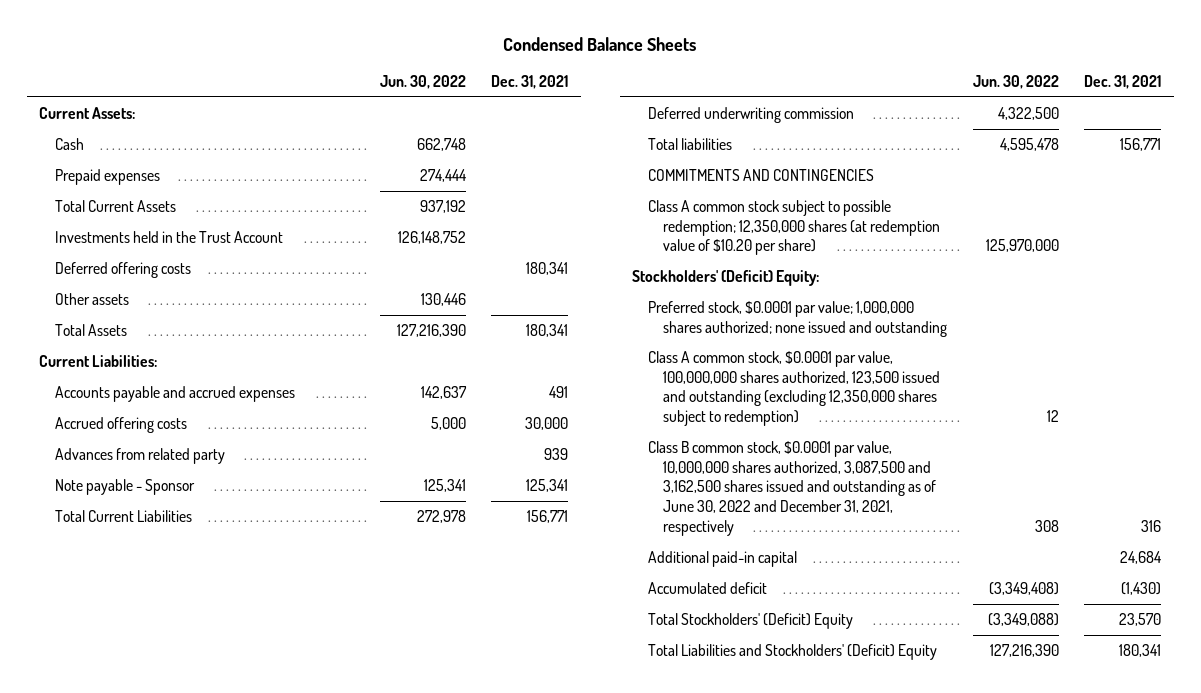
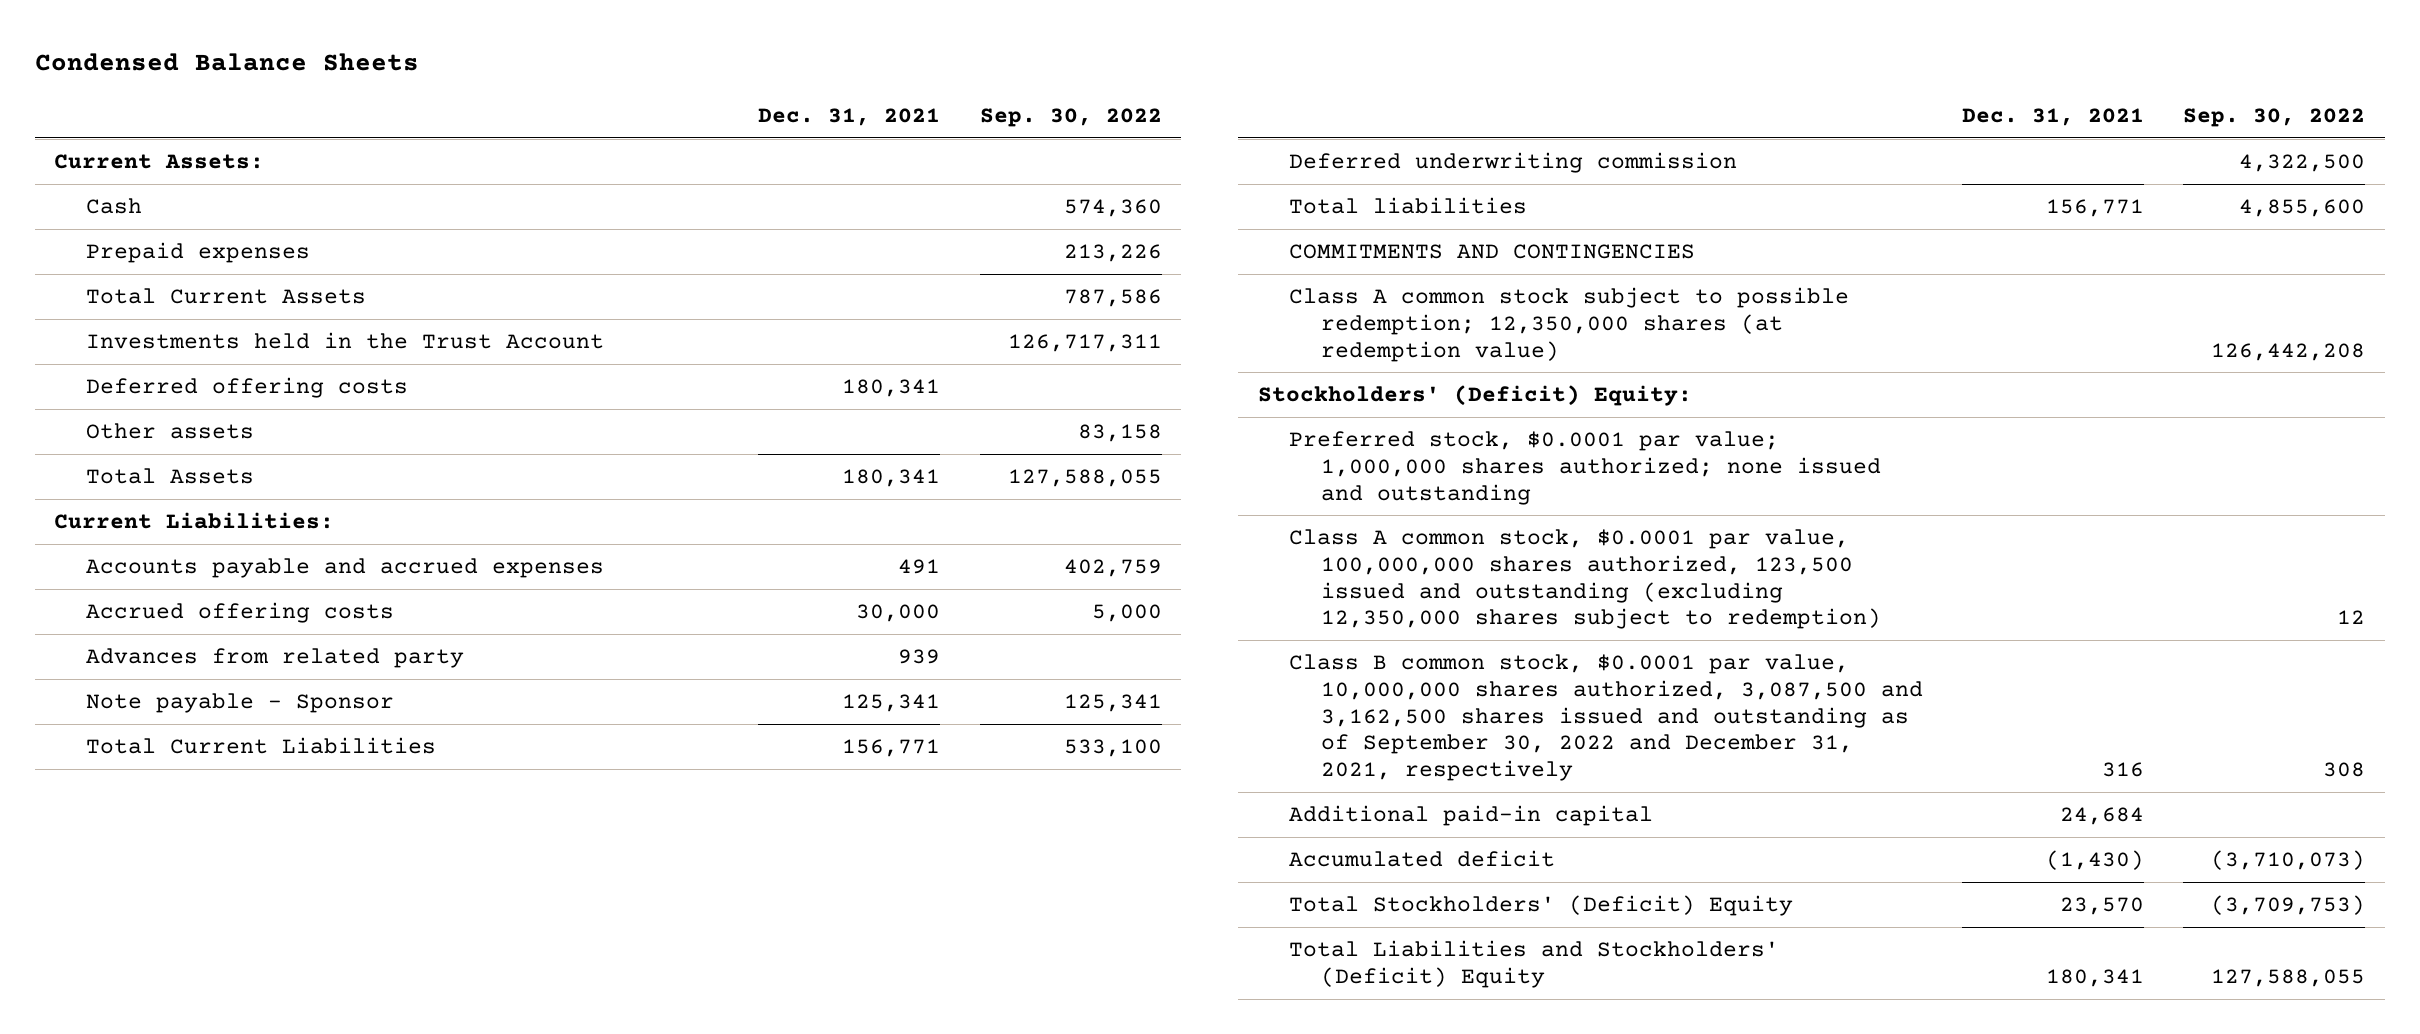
[379,74,466,89] Jun. 30, 2022 -> none
none -> [979,107,1162,127] Sep. 30, 2022
[647,199,941,256] Class A common stock subject to possible redemption; 12,350,000 shares (at redemption value of $10.20 per share) -> [1289,286,1850,362] Class A common stock subject to possible redemption; 12,350,000 shares (at redemption value)
[647,440,937,536] Class B common stock, $0.0001 par value, 10,000,000 shares authorized, 3,087,500 and 3,162,500 shares issued and outstanding as of June 30, 2022 and December 31, 2021, respectively -> [1289,653,1923,782] Class B common stock, $0.0001 par value, 10,000,000 shares authorized, 3,087,500 and 3,162,500 shares issued and outstanding as of September 30, 2022 and December 31, 2021, respectively

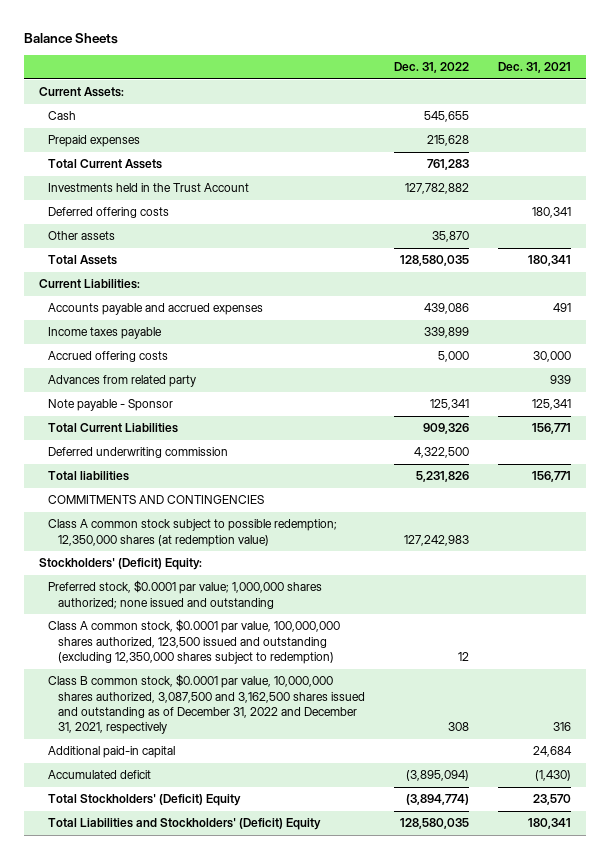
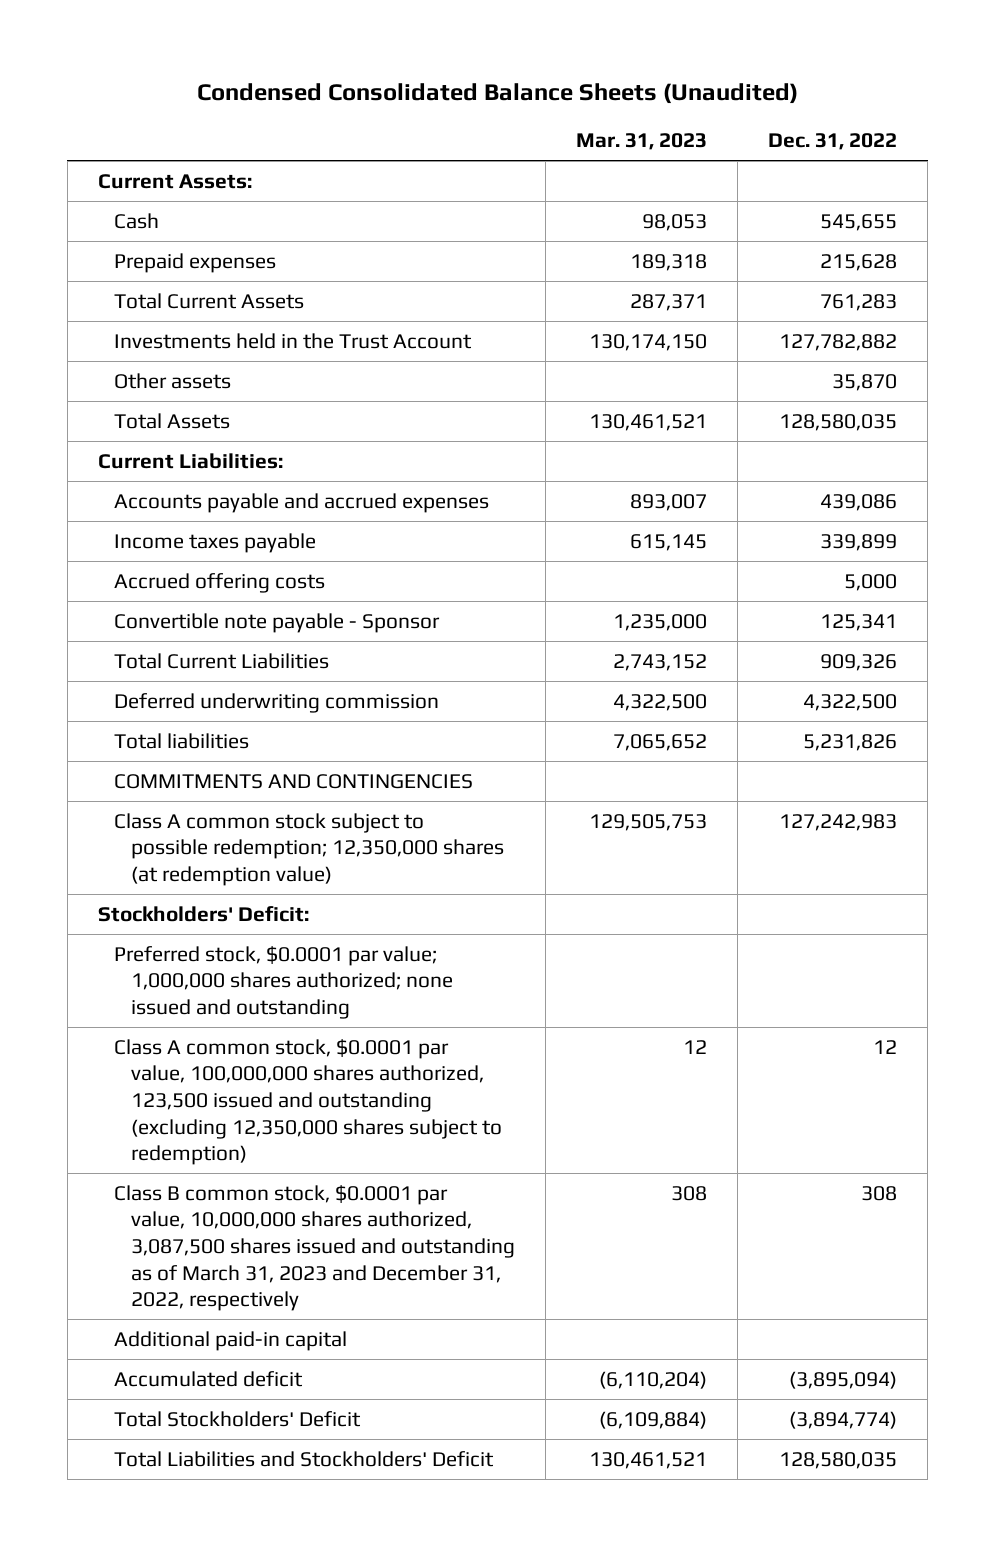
[24,32,119,44] Balance Sheets -> [196,82,798,104] Condensed Consolidated Balance Sheets (Unaudited)
[498,62,572,74] Dec. 31, 2021 -> none
none -> [576,133,708,151] Mar. 31, 2023
[48,207,170,219] Deferred offering costs -> none
[48,375,197,388] Advances from related party -> none
[48,399,174,412] Note payable - Sponsor -> [114,612,441,633] Convertible note payable - Sponsor
[38,558,202,571] Stockholders' (Deficit) Equity: -> [97,905,309,922] Stockholders' Deficit:
[48,674,365,735] Class B common stock, $0.0001 par value, 10,000,000 shares authorized, 3,087,500 and 3,162,500 shares issued and outstanding as of December 31, 2022 and December 31, 2021, respectively -> [114,1184,515,1312] Class B common stock, $0.0001 par value, 10,000,000 shares authorized, 3,087,500 shares issued and outstanding as of March 31, 2023 and December 31, 2022, respectively
[48,794,242,807] Total Stockholders' (Deficit) Equity -> [114,1410,362,1427] Total Stockholders' Deficit
[48,818,322,831] Total Liabilities and Stockholders' (Deficit) Equity -> [114,1450,495,1467] Total Liabilities and Stockholders' Deficit

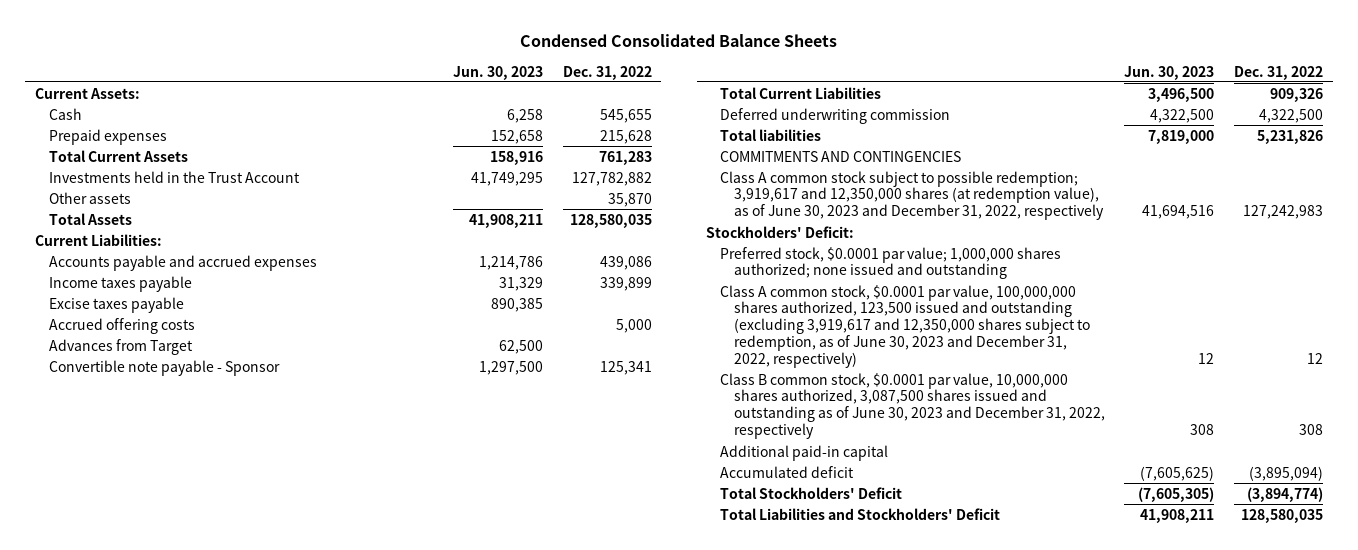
[196,82,798,104] Condensed Consolidated Balance Sheets (Unaudited) -> [520,34,838,48] Condensed Consolidated Balance Sheets
[576,133,708,151] Mar. 31, 2023 -> none
none -> [452,65,543,80] Jun. 30, 2023
none -> [48,296,184,313] Excise taxes payable
none -> [48,338,193,355] Advances from Target
[114,812,504,887] Class A common stock subject to possible redemption; 12,350,000 shares (at redemption value) -> [719,170,1104,221] Class A common stock subject to possible redemption; 3,919,617 and 12,350,000 shares (at redemption value), as of June 30, 2023 and December 31, 2022, respectively
[114,1038,502,1166] Class A common stock, $0.0001 par value, 100,000,000 shares authorized, 123,500 issued and outstanding (excluding 12,350,000 shares subject to redemption) -> [719,284,1090,369] Class A common stock, $0.0001 par value, 100,000,000 shares authorized, 123,500 issued and outstanding (excluding 3,919,617 and 12,350,000 shares subject to redemption, as of June 30, 2023 and December 31, 2022, respectively)
[114,1184,515,1312] Class B common stock, $0.0001 par value, 10,000,000 shares authorized, 3,087,500 shares issued and outstanding as of March 31, 2023 and December 31, 2022, respectively -> [719,372,1105,440] Class B common stock, $0.0001 par value, 10,000,000 shares authorized, 3,087,500 shares issued and outstanding as of June 30, 2023 and December 31, 2022, respectively

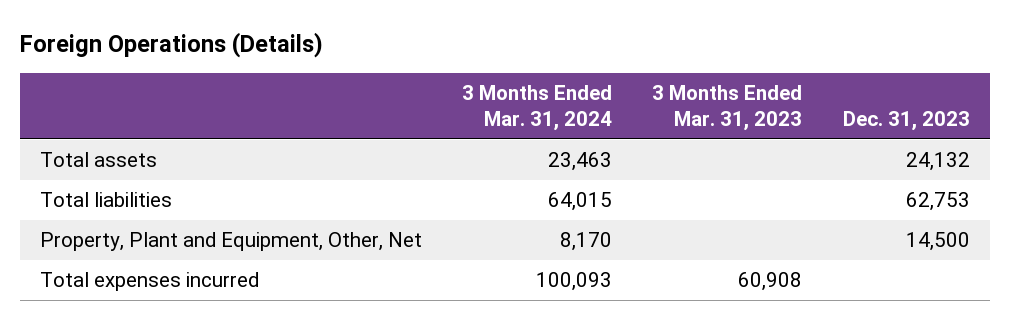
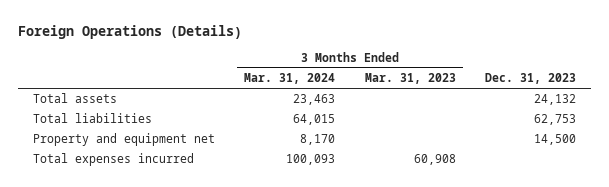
[40,232,423,252] Property, Plant and Equipment, Other, Net -> [32,133,215,147] Property and equipment net

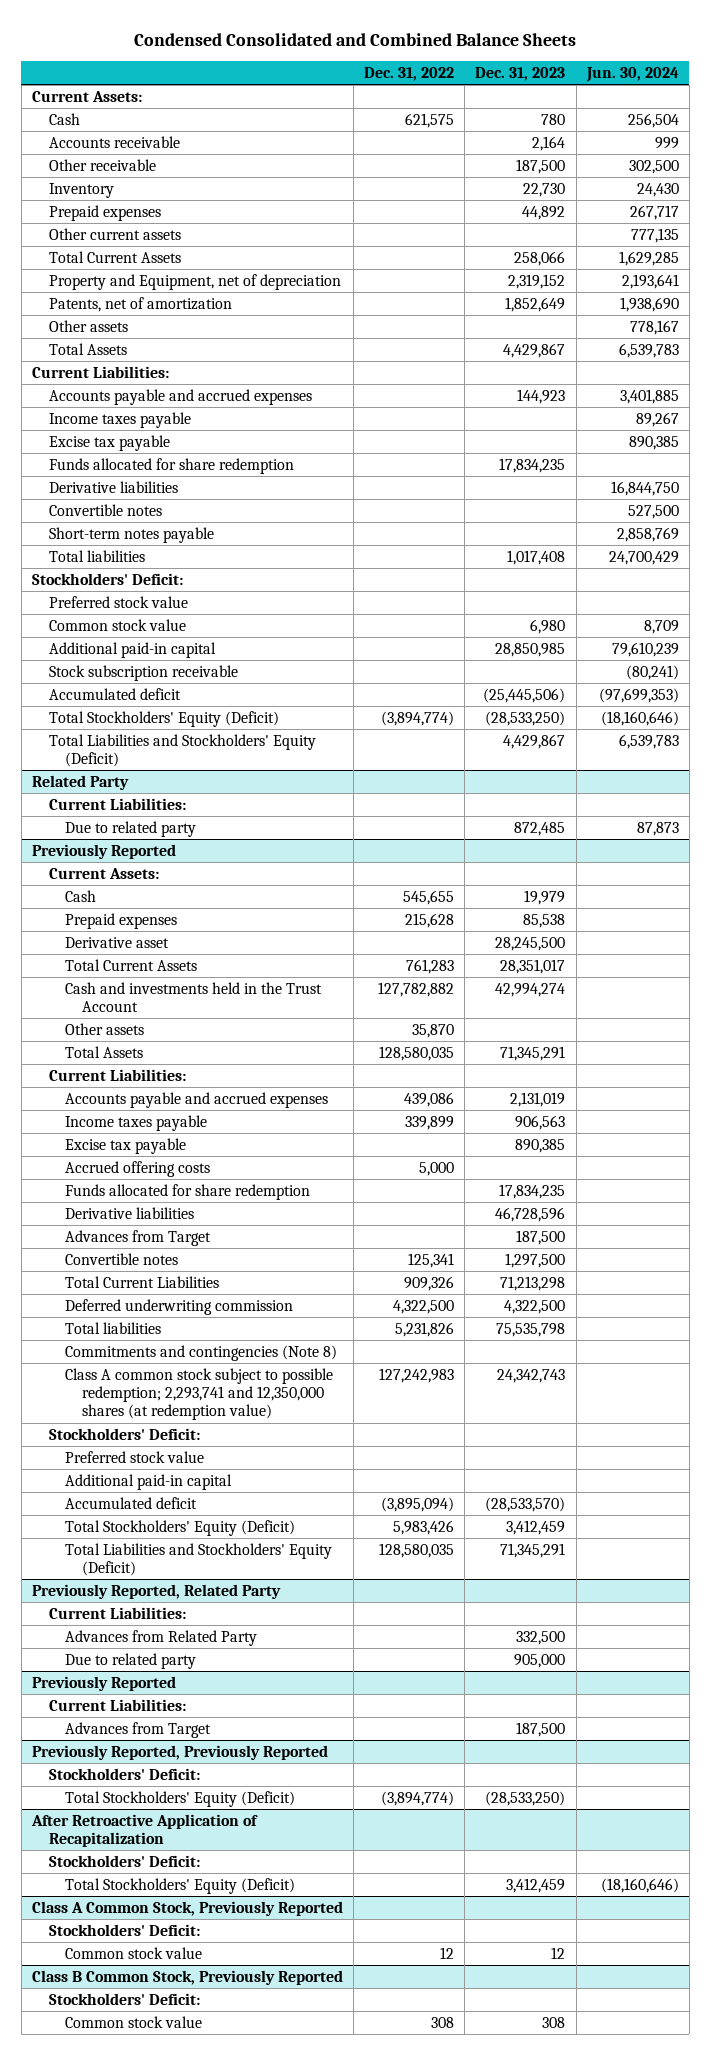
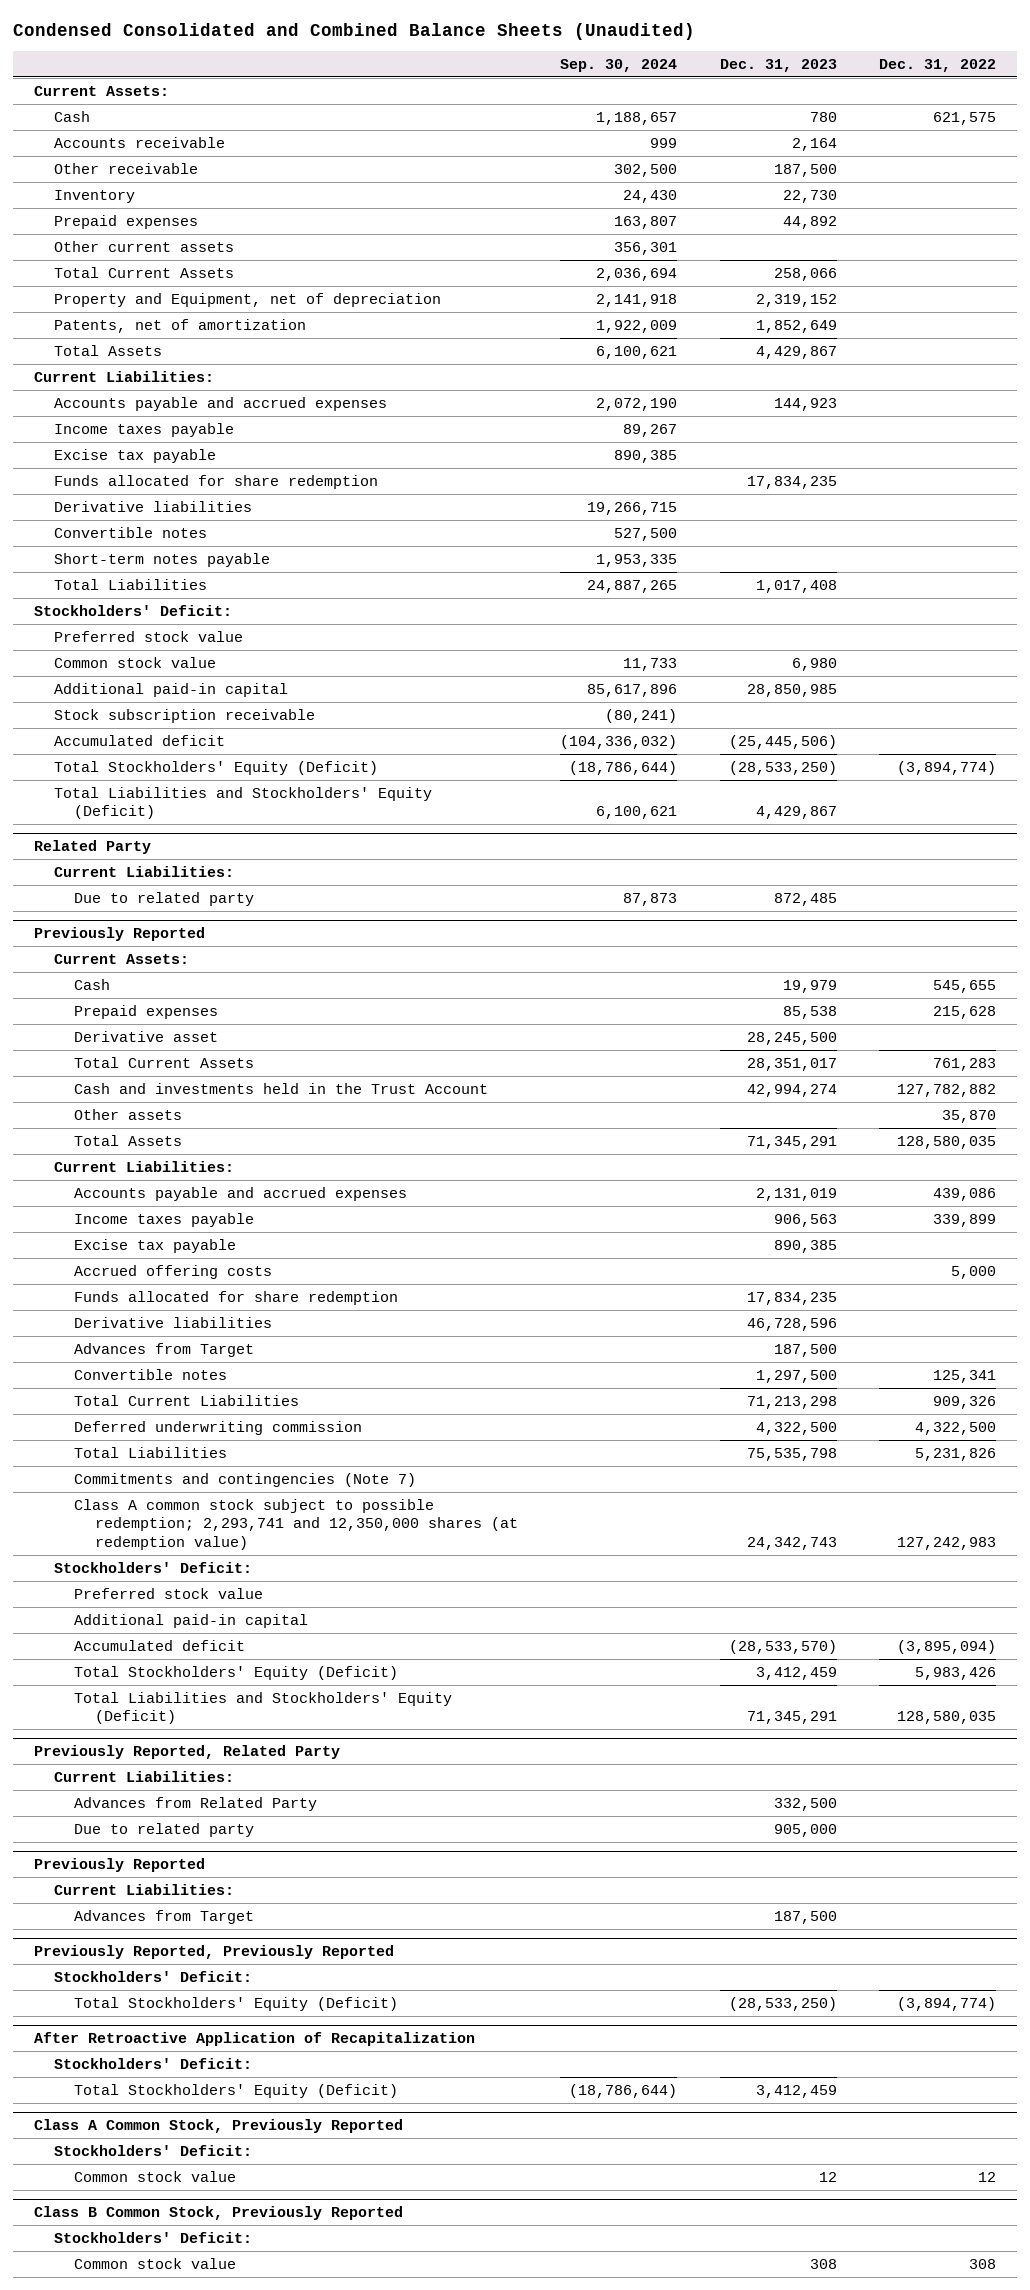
[134,32,577,46] Condensed Consolidated and Combined Balance Sheets -> [12,22,695,40] Condensed Consolidated and Combined Balance Sheets (Unaudited)
[585,66,679,82] Jun. 30, 2024 -> none
none -> [560,58,678,72] Sep. 30, 2024
[48,319,128,332] Other assets -> none
[48,549,145,562] Total liabilities -> [54,578,208,590] Total Liabilities
[65,1321,162,1334] Total liabilities -> [74,1446,228,1458] Total Liabilities
[65,1344,338,1361] Commitments and contingencies (Note 8) -> [74,1472,417,1487] Commitments and contingencies (Note 7)

